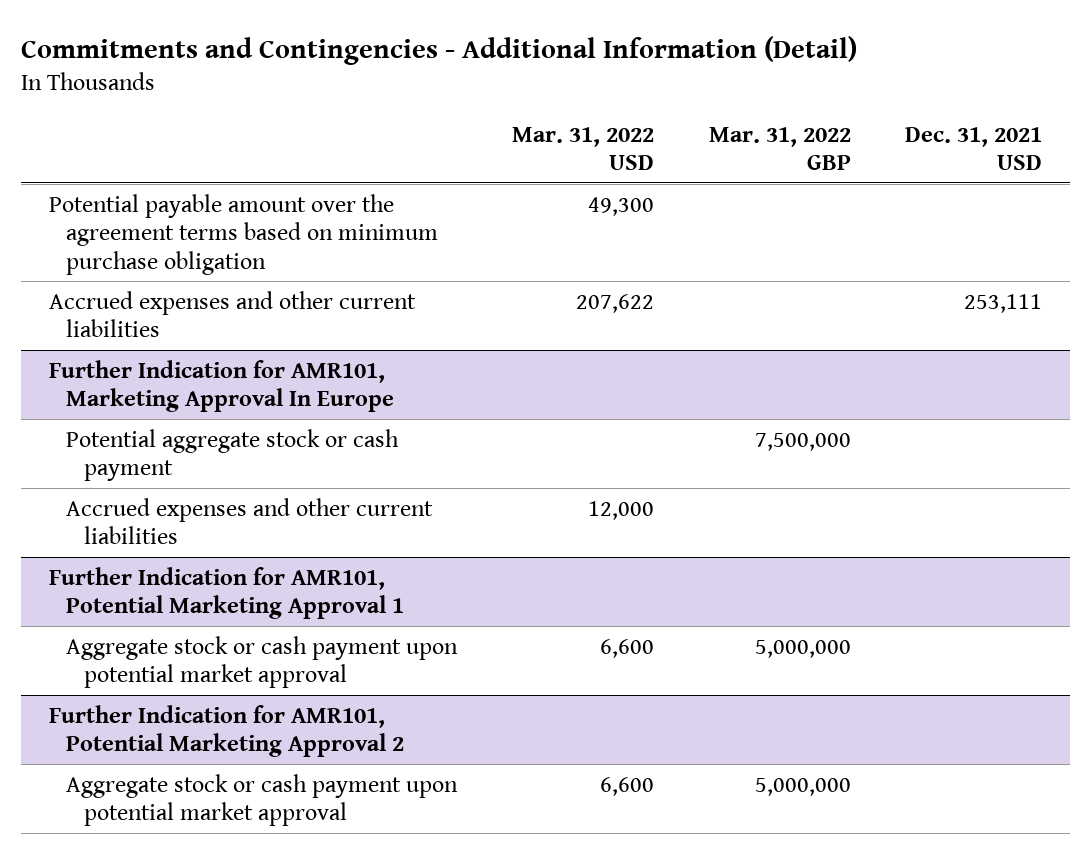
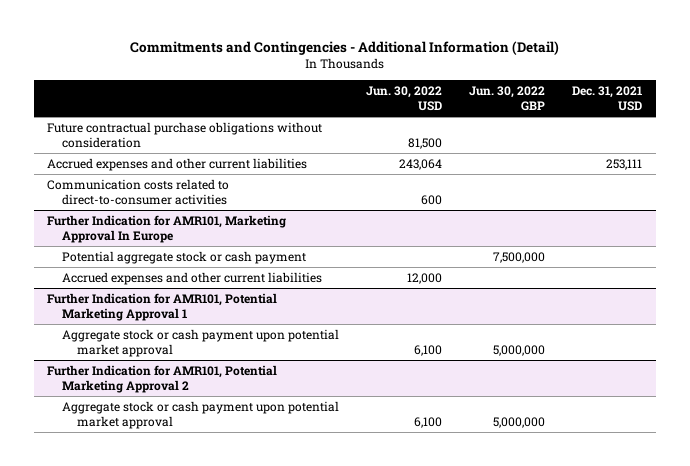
[511,126,654,171] Mar. 31, 2022 USD -> none
[708,126,851,171] Mar. 31, 2022 GBP -> none
none -> [366,86,443,111] Jun. 30, 2022 USD
none -> [469,86,546,111] Jun. 30, 2022 GBP
[48,193,439,275] Potential payable amount over the agreement terms based on minimum purchase obligation -> [47,121,323,148] Future contractual purchase obligations without consideration
none -> [47,178,230,205] Communication costs related to direct-to-consumer activities

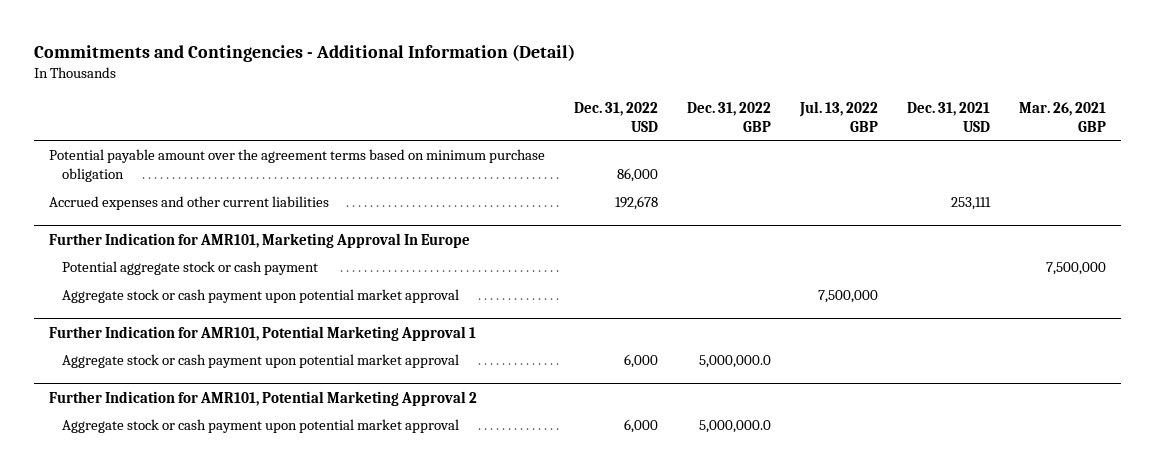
[366,86,443,111] Jun. 30, 2022 USD -> none
[469,86,546,111] Jun. 30, 2022 GBP -> none
none -> [573,101,658,132] Dec. 31, 2022 USD
none -> [687,101,772,132] Dec. 31, 2022 GBP
none -> [799,100,879,132] Jul. 13, 2022 GBP
none -> [1019,101,1107,132] Mar. 26, 2021 GBP
[47,121,323,148] Future contractual purchase obligations without consideration -> [48,149,545,183] Potential payable amount over the agreement terms based on minimum purchase obligation
[47,178,230,205] Communication costs related to direct-to-consumer activities -> none
[62,271,323,285] Accrued expenses and other current liabilities -> none
none -> [62,289,460,304] Aggregate stock or cash payment upon potential market approval

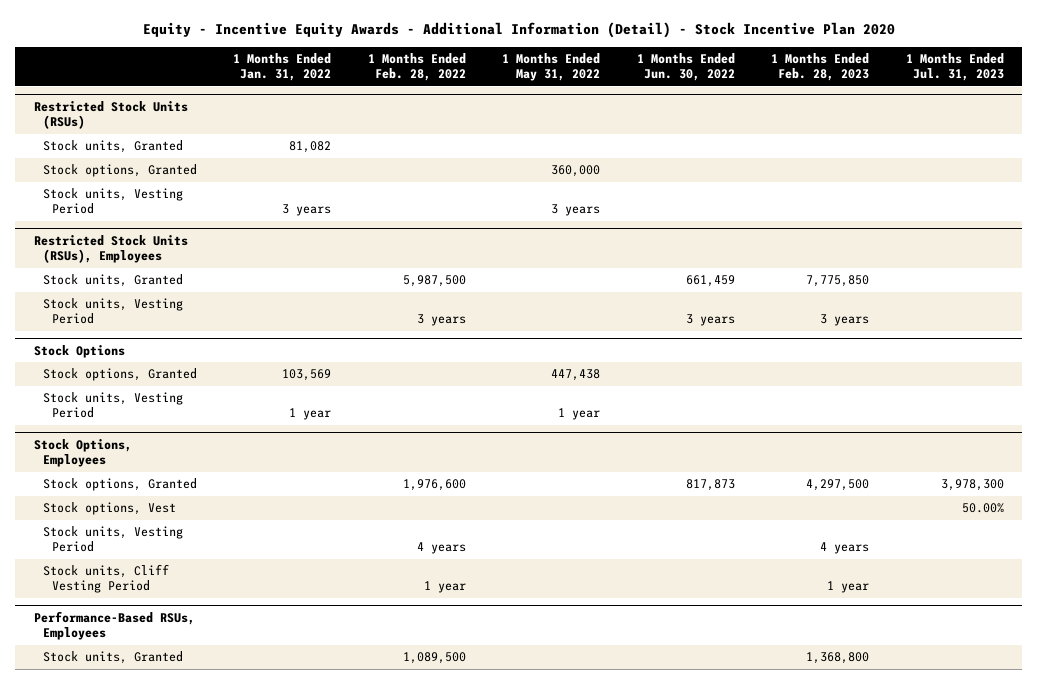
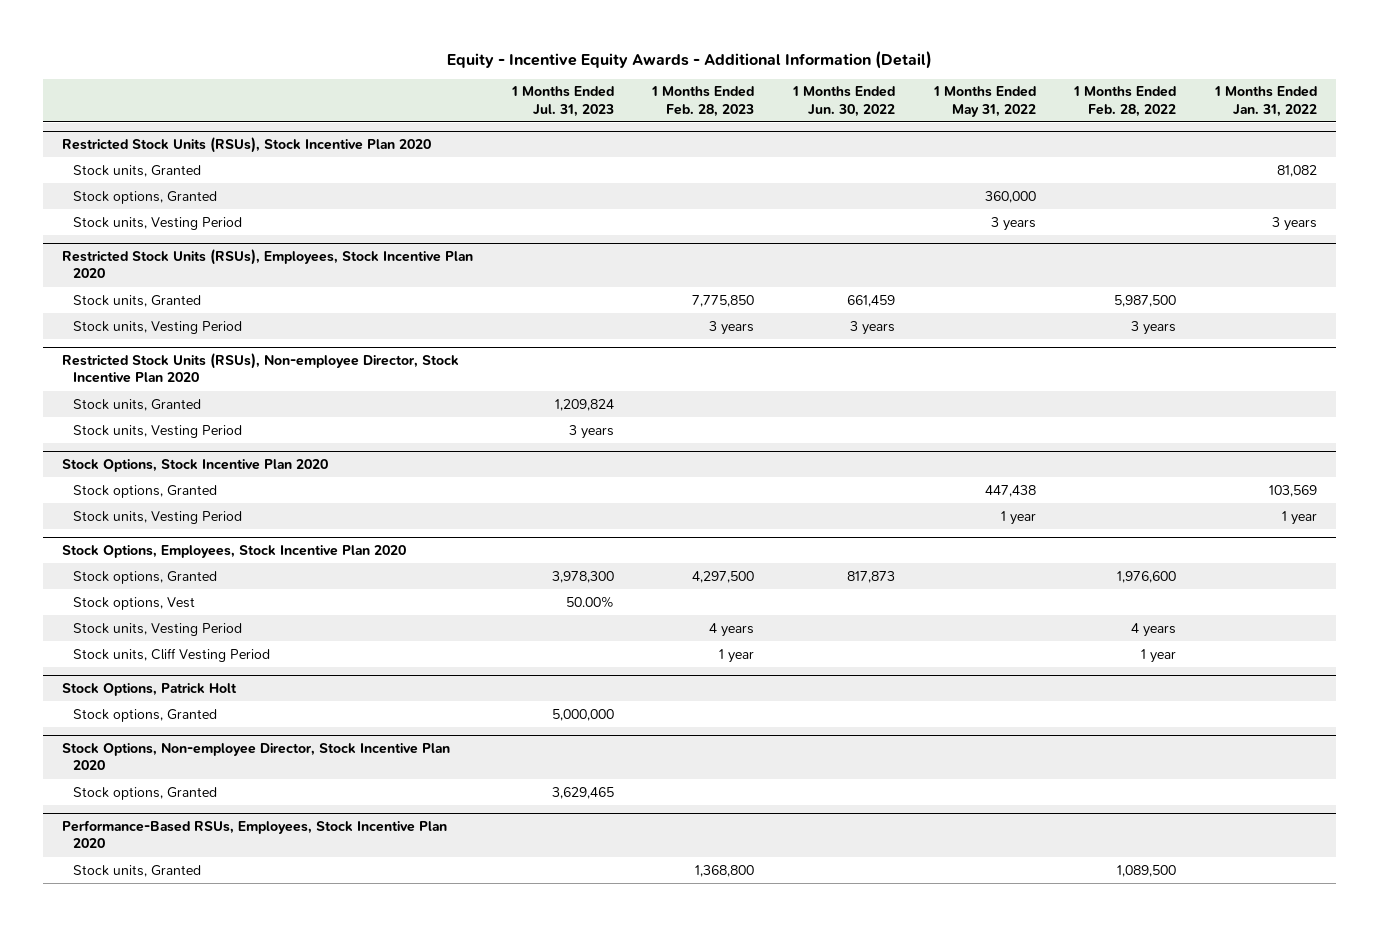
[142,22,895,39] Equity - Incentive Equity Awards - Additional Information (Detail) - Stock Incentive Plan 2020 -> [446,50,932,69] Equity - Incentive Equity Awards - Additional Information (Detail)
[33,100,188,130] Restricted Stock Units (RSUs) -> [62,137,432,154] Restricted Stock Units (RSUs), Stock Incentive Plan 2020
[33,234,188,264] Restricted Stock Units (RSUs), Employees -> [62,249,474,279] Restricted Stock Units (RSUs), Employees, Stock Incentive Plan 2020
none -> [62,353,460,384] Restricted Stock Units (RSUs), Non-employee Director, Stock Incentive Plan 2020
none -> [73,398,202,411] Stock units, Granted
none -> [73,424,243,438] Stock units, Vesting Period
[33,344,125,358] Stock Options -> [62,459,329,473] Stock Options, Stock Incentive Plan 2020
[33,438,132,468] Stock Options, Employees -> [62,545,407,559] Stock Options, Employees, Stock Incentive Plan 2020
none -> [62,683,238,697] Stock Options, Patrick Holt
none -> [73,708,218,722] Stock options, Granted
none -> [62,743,451,771] Stock Options, Non-employee Director, Stock Incentive Plan 2020
none -> [73,786,218,800] Stock options, Granted
[33,610,195,641] Performance-Based RSUs, Employees -> [62,820,448,849] Performance-Based RSUs, Employees, Stock Incentive Plan 2020

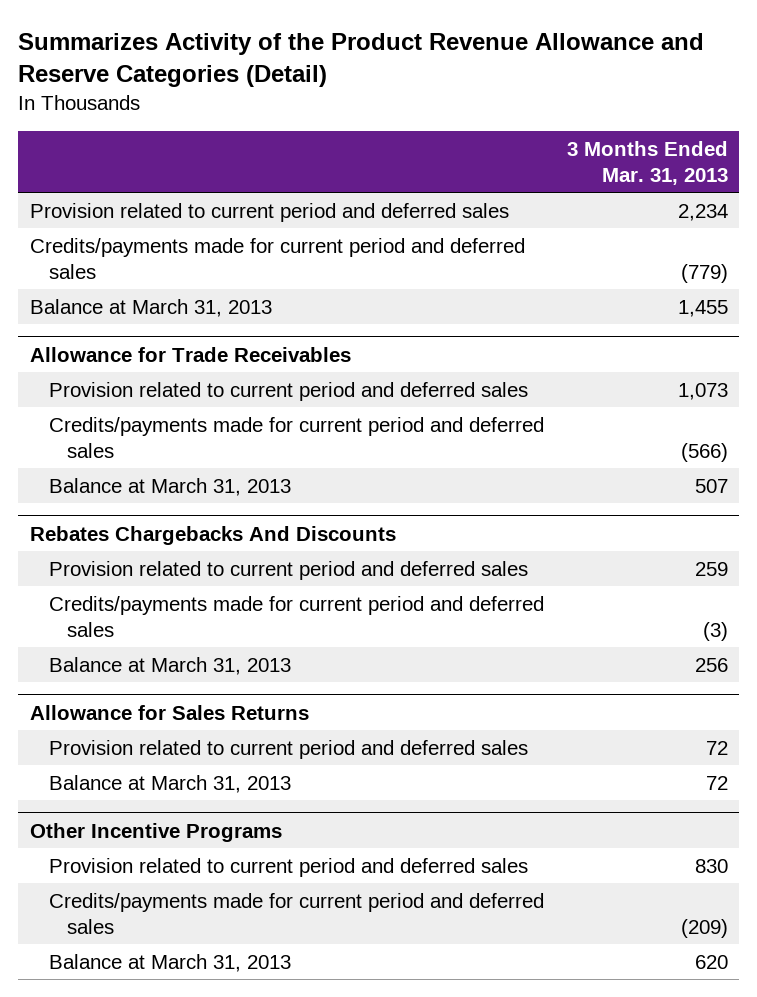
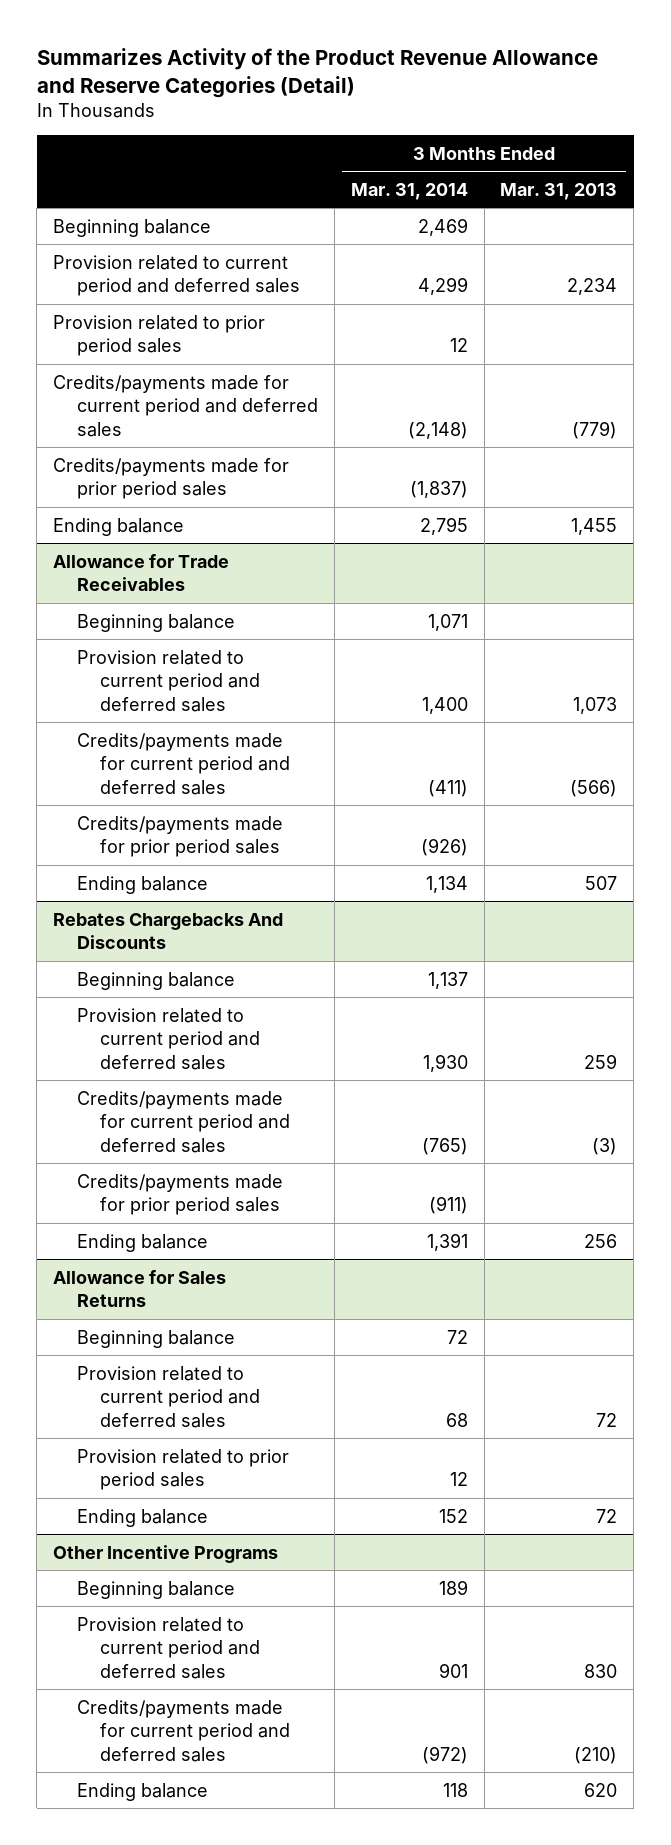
none -> [350,182,468,200] Mar. 31, 2014
none -> [53,218,212,237] Beginning balance
none -> [53,314,266,357] Provision related to prior period sales
none -> [53,457,290,500] Credits/payments made for prior period sales
[29,298,272,317] Balance at March 31, 2013 -> [53,517,185,536] Ending balance
none -> [76,613,235,632] Beginning balance
none -> [76,815,283,858] Credits/payments made for prior period sales
[48,477,291,496] Balance at March 31, 2013 -> [76,875,208,894] Ending balance
none -> [76,971,235,990] Beginning balance
none -> [76,1173,283,1216] Credits/payments made for prior period sales
[48,656,291,675] Balance at March 31, 2013 -> [76,1233,208,1252] Ending balance
none -> [76,1329,235,1348] Beginning balance
none -> [76,1448,289,1491] Provision related to prior period sales
[48,774,291,793] Balance at March 31, 2013 -> [76,1508,208,1527] Ending balance
none -> [76,1580,235,1599] Beginning balance
[680,918,728,938] (209) -> [574,1746,618,1764] (210)
[48,953,291,972] Balance at March 31, 2013 -> [76,1782,208,1801] Ending balance

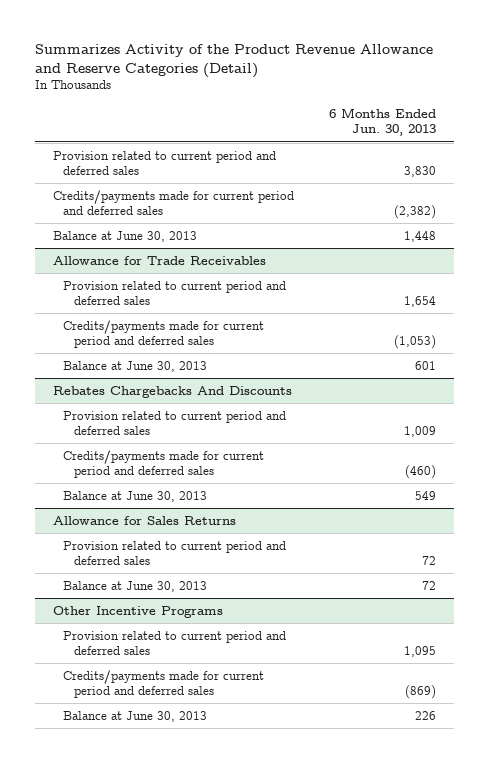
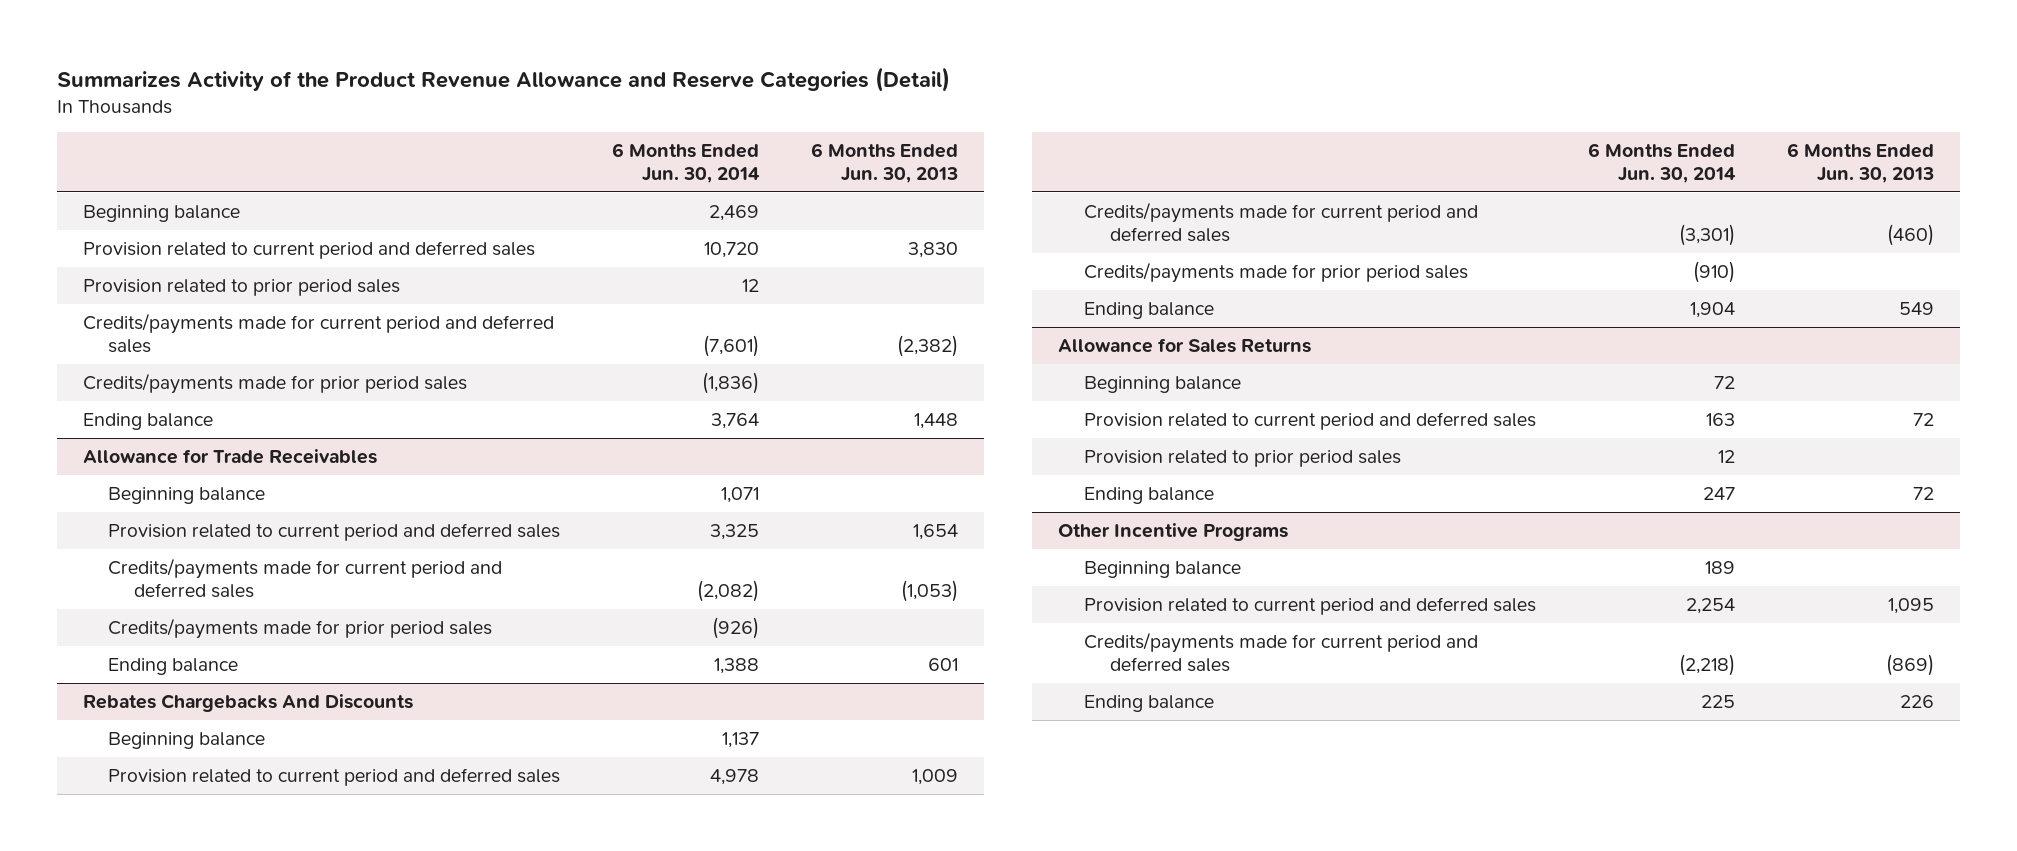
none -> [612,142,761,184] 6 Months Ended Jun. 30, 2014
none -> [82,204,240,222] Beginning balance
none -> [82,278,400,296] Provision related to prior period sales
none -> [82,372,467,394] Credits/payments made for prior period sales
[52,230,197,242] Balance at June 30, 2013 -> [82,412,213,430] Ending balance
none -> [108,486,266,504] Beginning balance
none -> [108,617,493,639] Credits/payments made for prior period sales
[63,360,208,372] Balance at June 30, 2013 -> [108,657,239,675] Ending balance
none -> [108,731,266,749] Beginning balance
none -> [1084,261,1469,283] Credits/payments made for prior period sales
[63,490,208,502] Balance at June 30, 2013 -> [1084,301,1215,319] Ending balance
none -> [1084,375,1242,393] Beginning balance
none -> [1084,449,1402,467] Provision related to prior period sales
[63,580,208,592] Balance at June 30, 2013 -> [1084,486,1215,504] Ending balance
none -> [1084,560,1242,578] Beginning balance
[63,710,208,722] Balance at June 30, 2013 -> [1084,694,1215,712] Ending balance

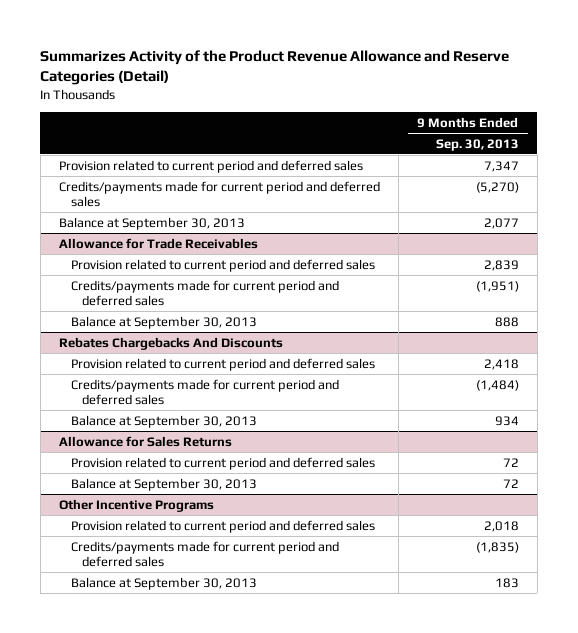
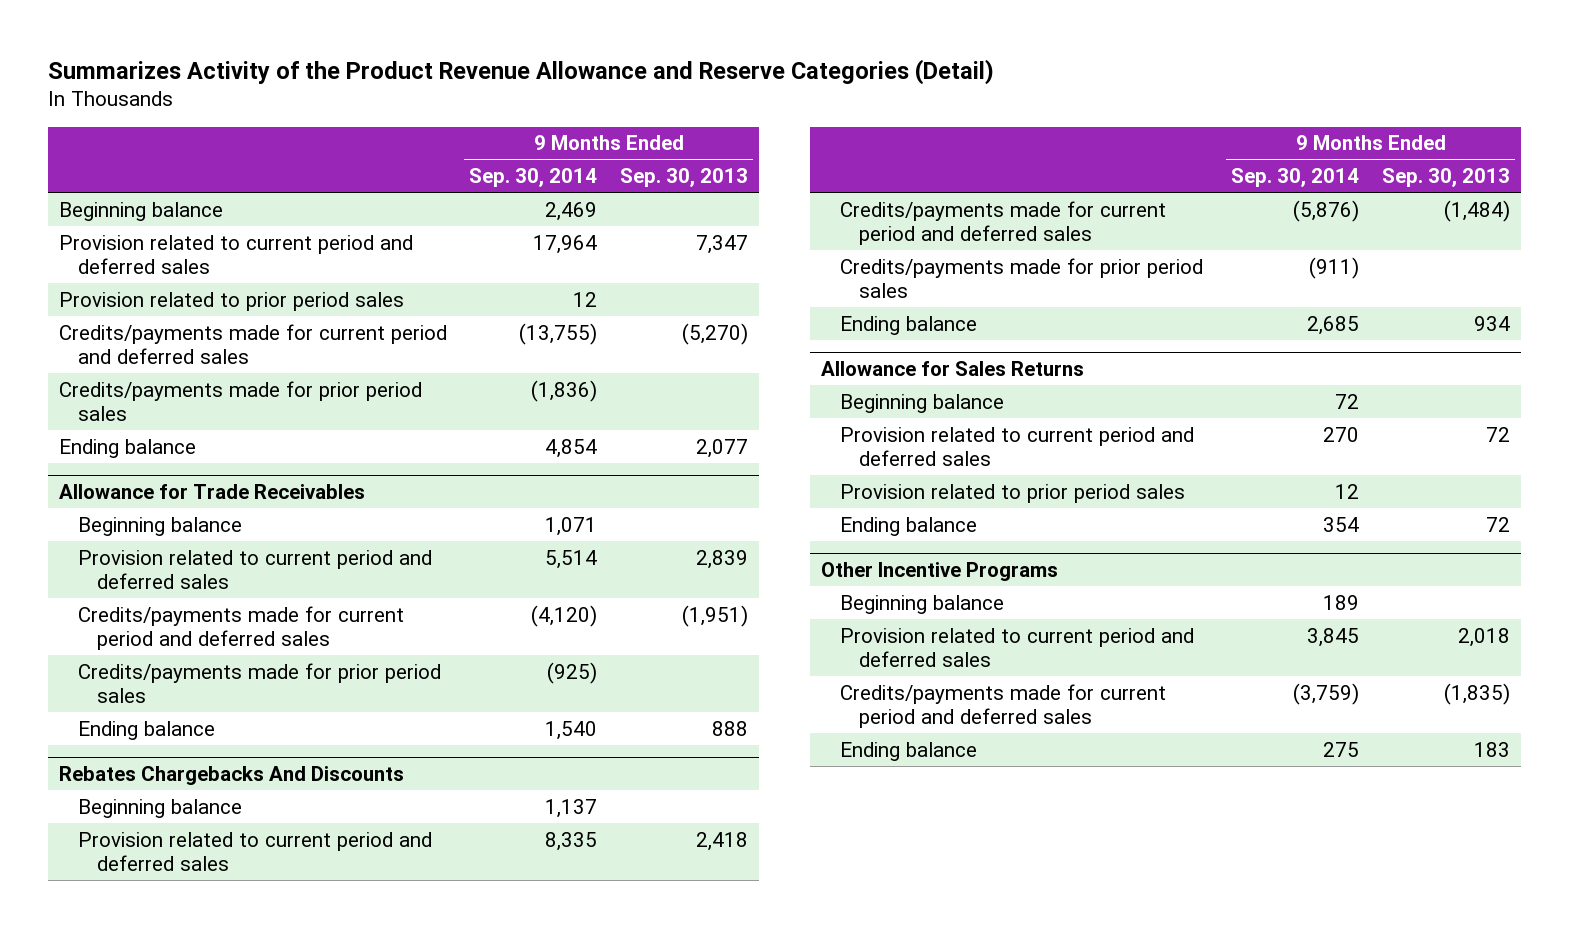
none -> [469,168,598,188] Sep. 30, 2014
none -> [58,201,223,221] Beginning balance
none -> [58,291,404,311] Provision related to prior period sales
none -> [58,380,422,421] Credits/payments made for prior period sales
[59,216,246,230] Balance at September 30, 2013 -> [58,438,196,458] Ending balance
none -> [78,516,243,536] Beginning balance
none -> [78,662,442,703] Credits/payments made for prior period sales
[70,315,257,329] Balance at September 30, 2013 -> [78,720,216,740] Ending balance
none -> [78,798,243,818] Beginning balance
none -> [840,257,1204,298] Credits/payments made for prior period sales
[70,414,257,428] Balance at September 30, 2013 -> [840,315,978,335] Ending balance
none -> [840,393,1005,413] Beginning balance
none -> [840,483,1186,503] Provision related to prior period sales
[70,477,257,491] Balance at September 30, 2013 -> [840,516,978,536] Ending balance
none -> [840,594,1005,614] Beginning balance
[70,576,257,590] Balance at September 30, 2013 -> [840,741,978,761] Ending balance

